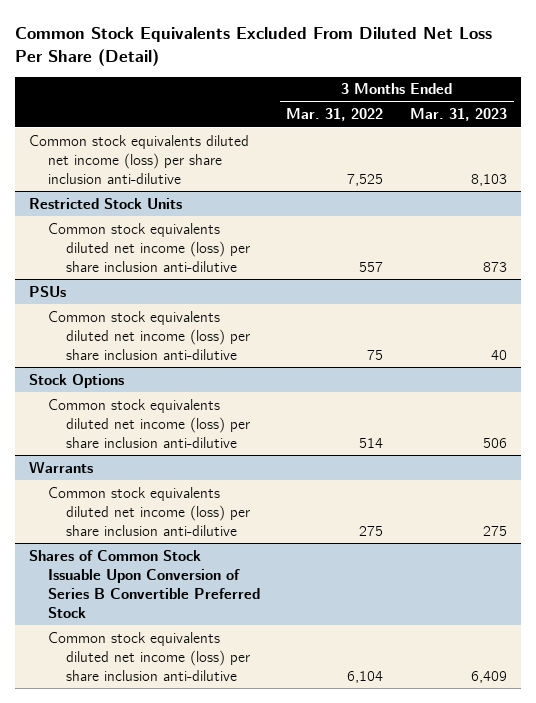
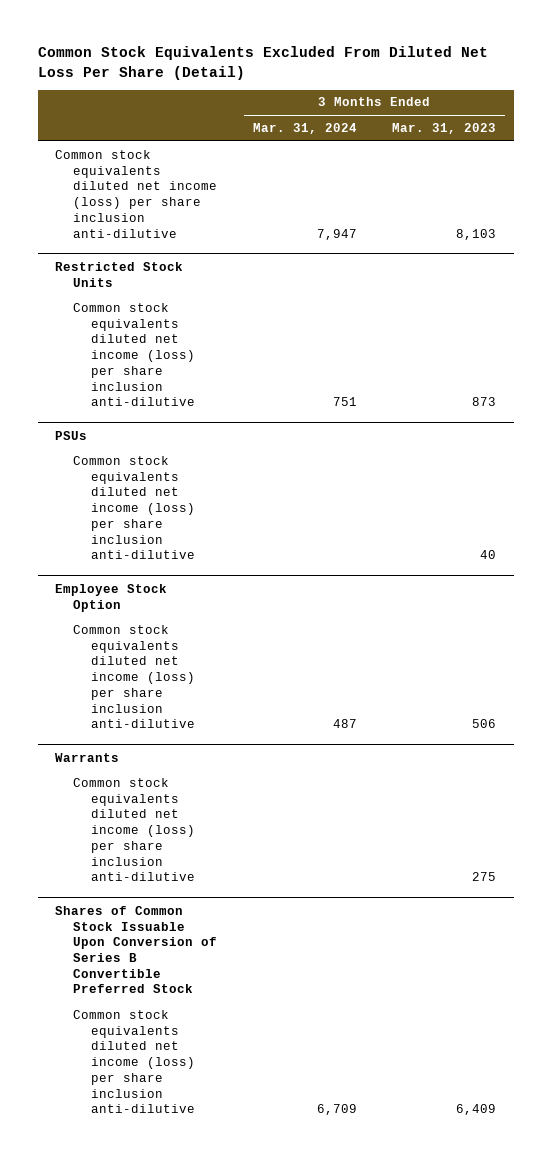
[286,108,384,122] Mar. 31, 2022 -> none
none -> [252,122,357,134] Mar. 31, 2024
[28,373,124,388] Stock Options -> [55,583,168,612] Employee Stock Option

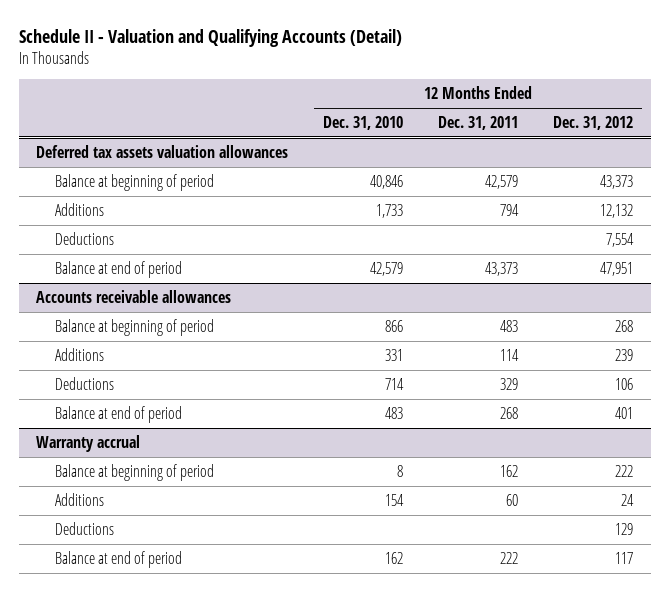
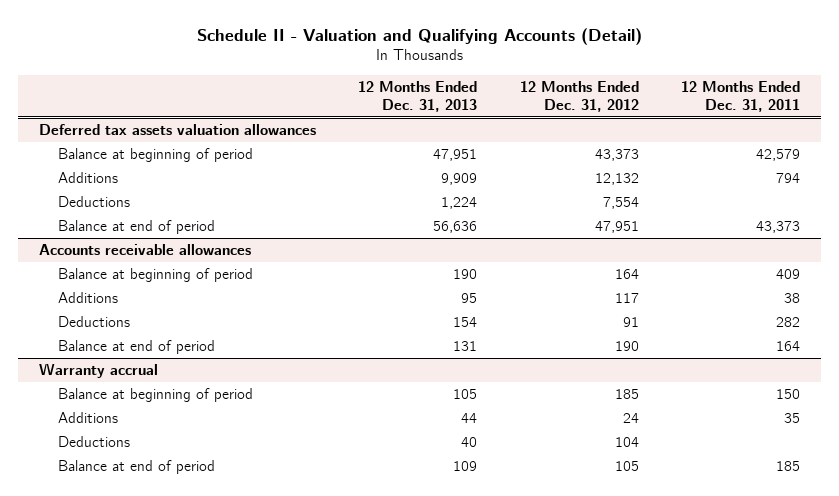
[323,115,404,130] Dec. 31, 2010 -> none
none -> [358,81,478,112] 12 Months Ended Dec. 31, 2013
[500,319,519,332] 483 -> [776,269,801,280] 409
[615,319,634,332] 268 -> [614,269,639,280] 164
[500,348,520,361] 114 -> [784,293,801,304] 38
[615,348,634,361] 239 -> [614,293,639,304] 117
[500,377,519,390] 329 -> [776,317,801,328] 282
[615,377,634,390] 106 -> [622,317,639,328] 91
[500,406,519,419] 268 -> [776,341,801,352] 164
[615,406,634,419] 401 -> [614,341,639,352] 190
[500,464,519,477] 162 -> [776,389,801,400] 150
[615,464,634,477] 222 -> [614,389,639,400] 185
[506,493,519,506] 60 -> [784,413,801,424] 35
[615,522,634,535] 129 -> [614,437,639,448] 104
[500,551,519,564] 222 -> [776,461,801,472] 185
[615,551,634,564] 117 -> [614,461,639,472] 105

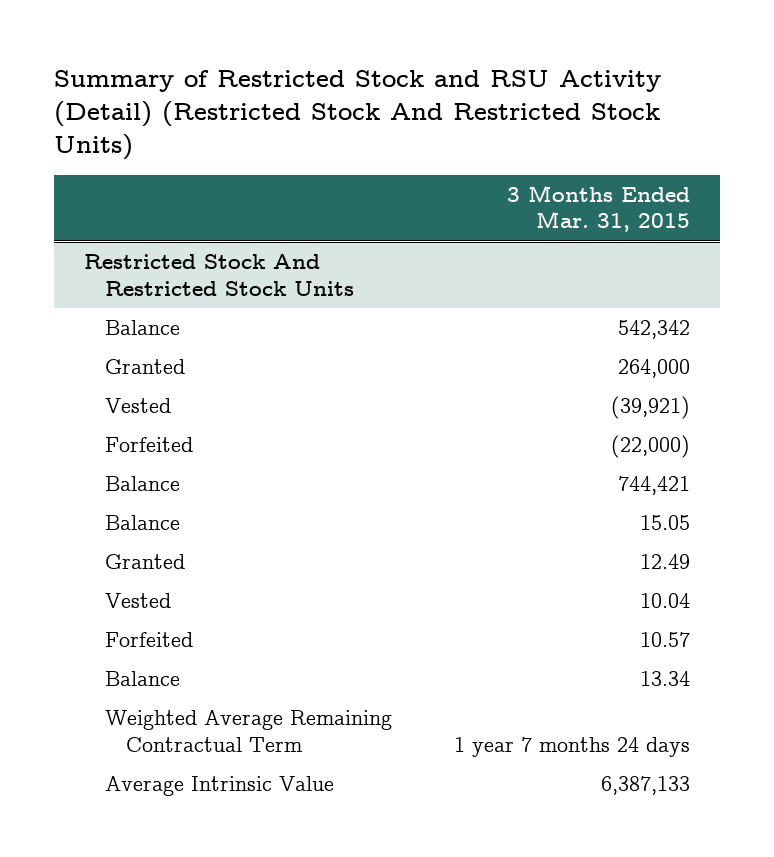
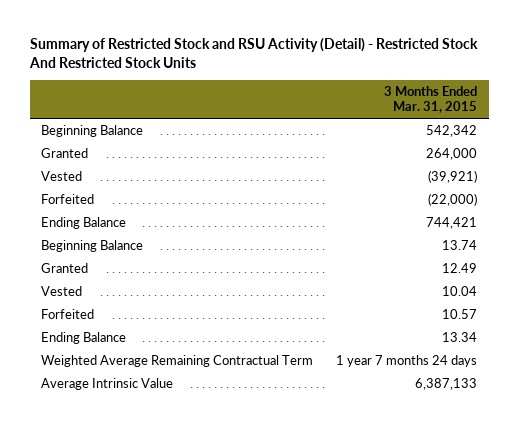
[53,69,661,161] Summary of Restricted Stock and RSU Activity (Detail) (Restricted Stock And Restricted Stock Units) -> [29,38,479,69] Summary of Restricted Stock and RSU Activity (Detail) - Restricted Stock And Restricted Stock Units
[84,253,355,296] Restricted Stock And Restricted Stock Units -> none
[105,319,181,335] Balance -> [41,124,144,137] Beginning Balance
[105,475,181,491] Balance -> [41,216,127,229] Ending Balance
[105,514,181,530] Balance -> [41,239,144,252] Beginning Balance
[639,514,690,530] 15.05 -> [442,239,478,250] 13.74
[105,670,181,686] Balance -> [41,331,127,344] Ending Balance

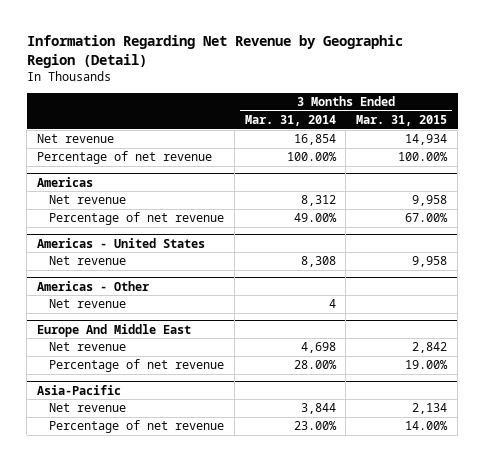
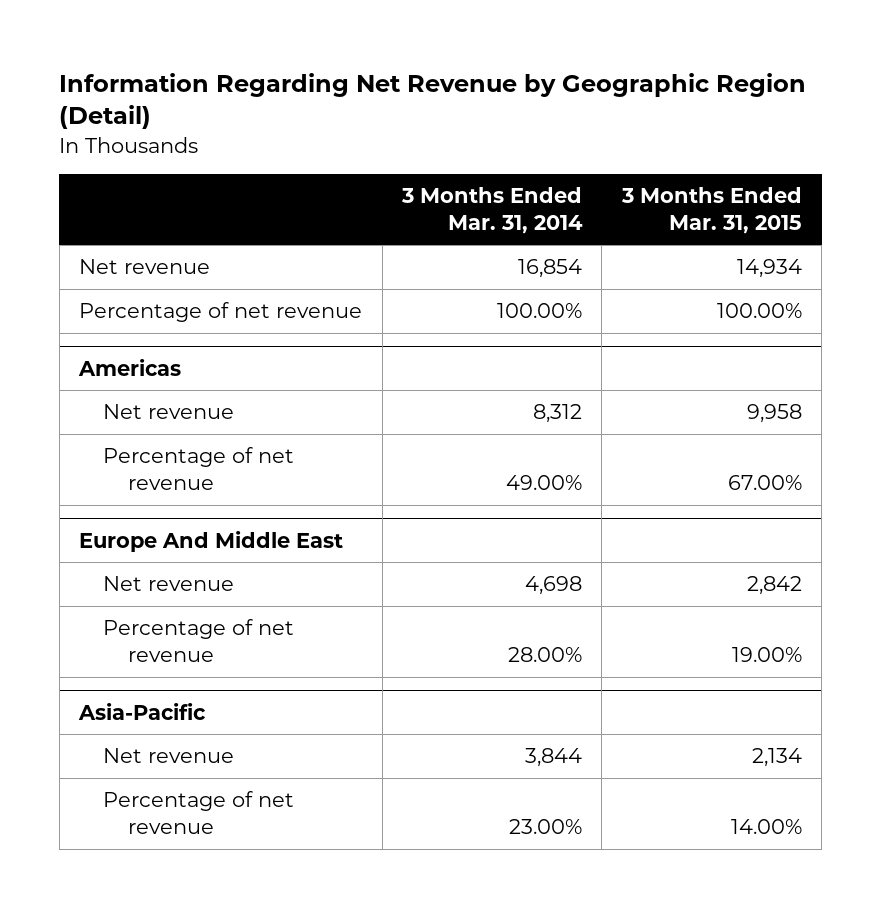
[37,237,206,248] Americas - United States -> none
[49,256,127,266] Net revenue -> none
[37,280,150,291] Americas - Other -> none
[49,299,127,309] Net revenue -> none

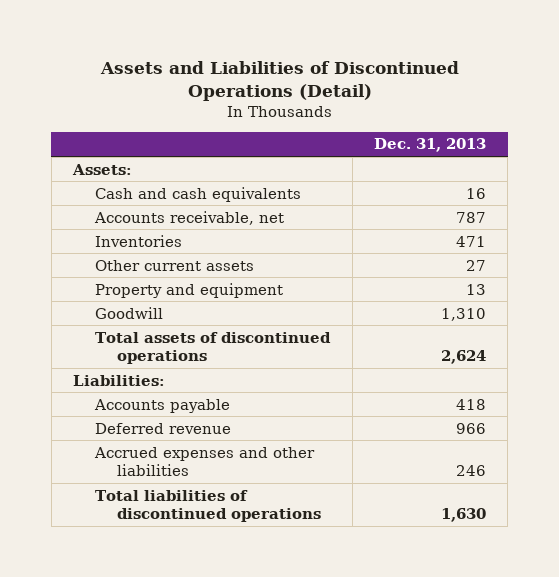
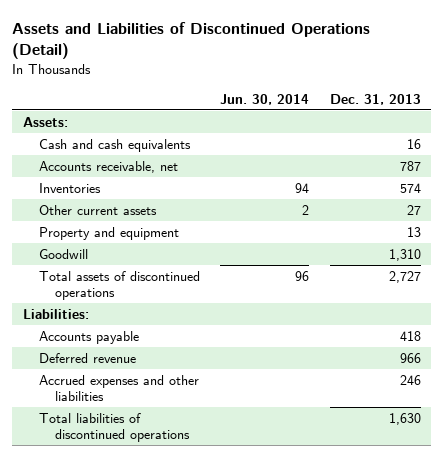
none -> [220,93,310,105] Jun. 30, 2014
[455,235,486,247] 471 -> [400,182,422,193] 574
[440,350,486,365] 2,624 -> [389,270,422,283] 2,727

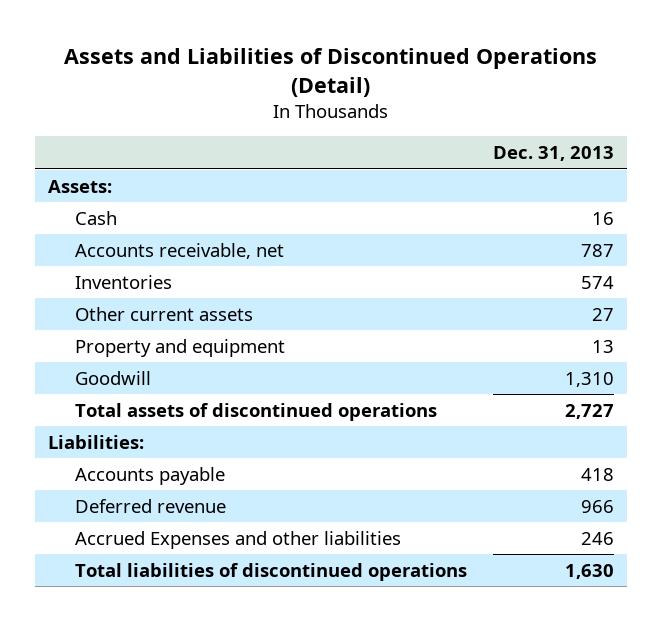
[220,93,310,105] Jun. 30, 2014 -> none
[38,138,191,152] Cash and cash equivalents -> [75,210,118,225] Cash
[38,374,199,402] Accrued expenses and other liabilities -> [75,530,402,549] Accrued Expenses and other liabilities

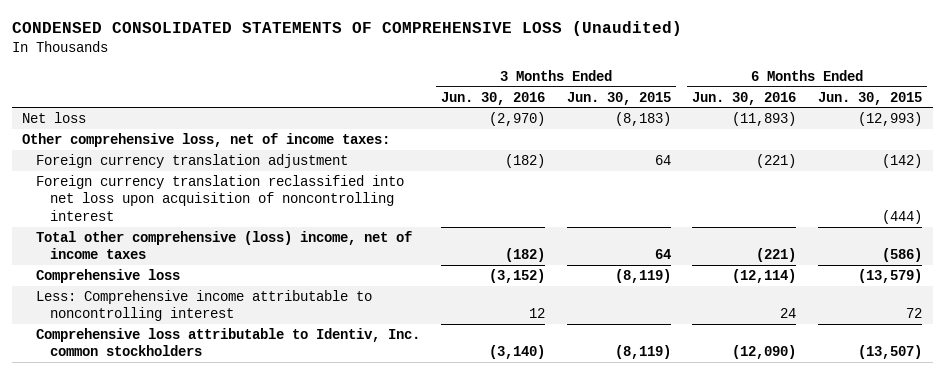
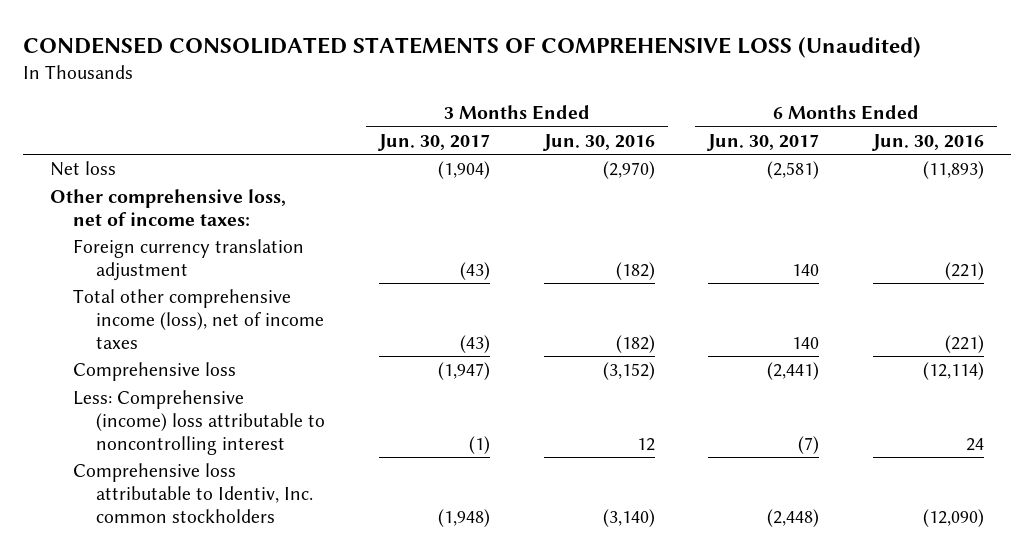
[566,91,671,105] Jun. 30, 2015 -> none
[817,91,922,105] Jun. 30, 2015 -> none
none -> [377,133,490,151] Jun. 30, 2017
none -> [707,133,820,151] Jun. 30, 2017
[35,174,404,221] Foreign currency translation reclassified into net loss upon acquisition of noncontrolling interest -> none
[35,230,412,260] Total other comprehensive (loss) income, net of income taxes -> [73,289,325,349] Total other comprehensive income (loss), net of income taxes
[35,289,372,322] Less: Comprehensive income attributable to noncontrolling interest -> [73,390,326,455] Less: Comprehensive (income) loss attributable to noncontrolling interest

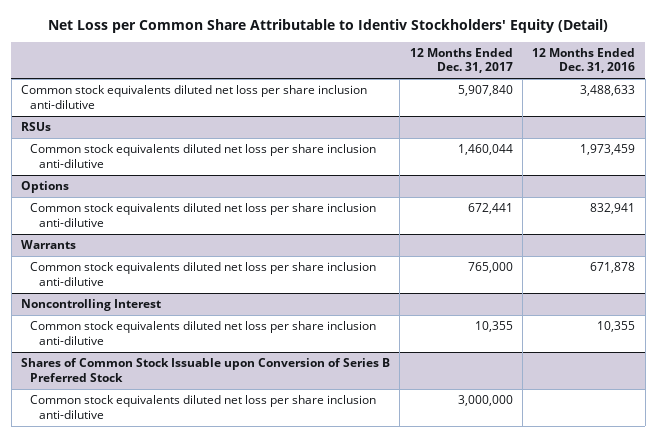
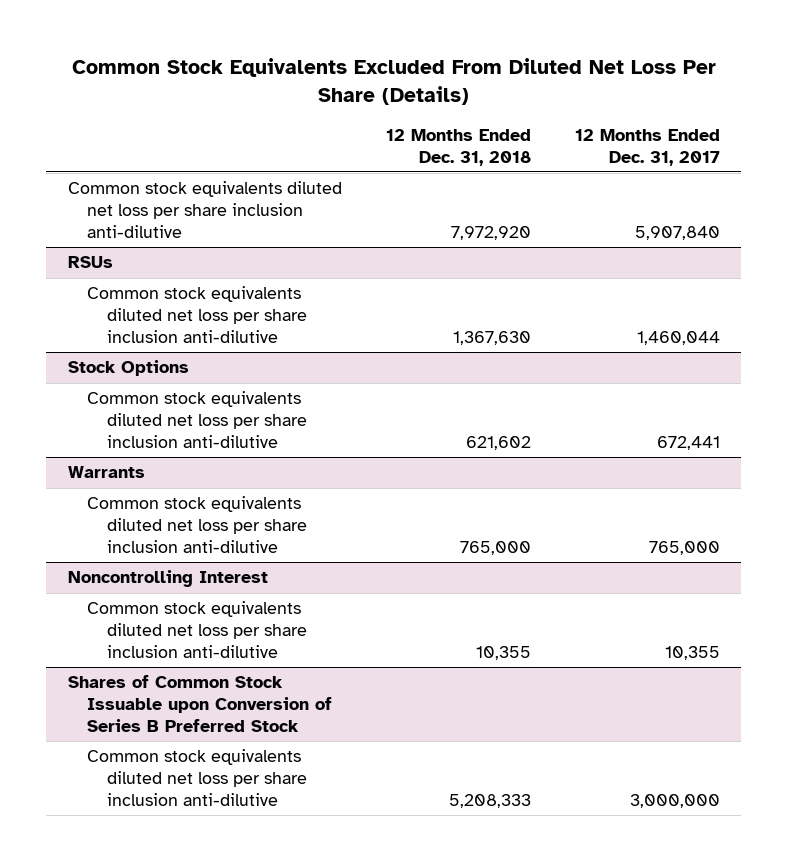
[48,18,609,33] Net Loss per Common Share Attributable to Identiv Stockholders' Equity (Detail) -> [71,57,716,105] Common Stock Equivalents Excluded From Diluted Net Loss Per Share (Details)
[532,48,636,74] 12 Months Ended Dec. 31, 2016 -> none
none -> [385,128,531,166] 12 Months Ended Dec. 31, 2018
[21,181,70,194] Options -> [68,360,190,377] Stock Options

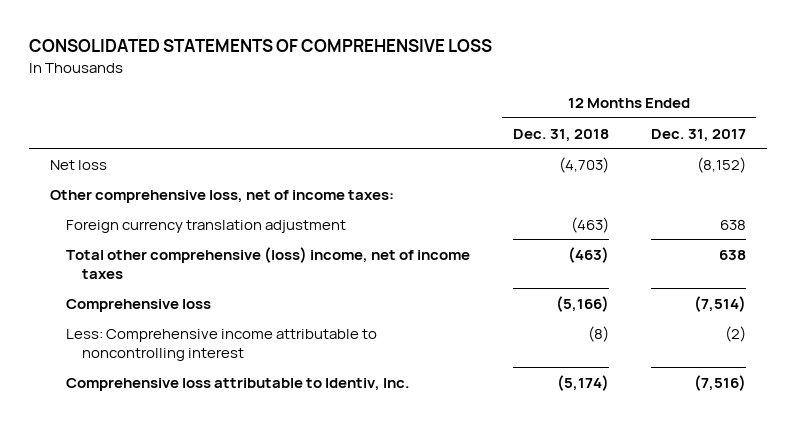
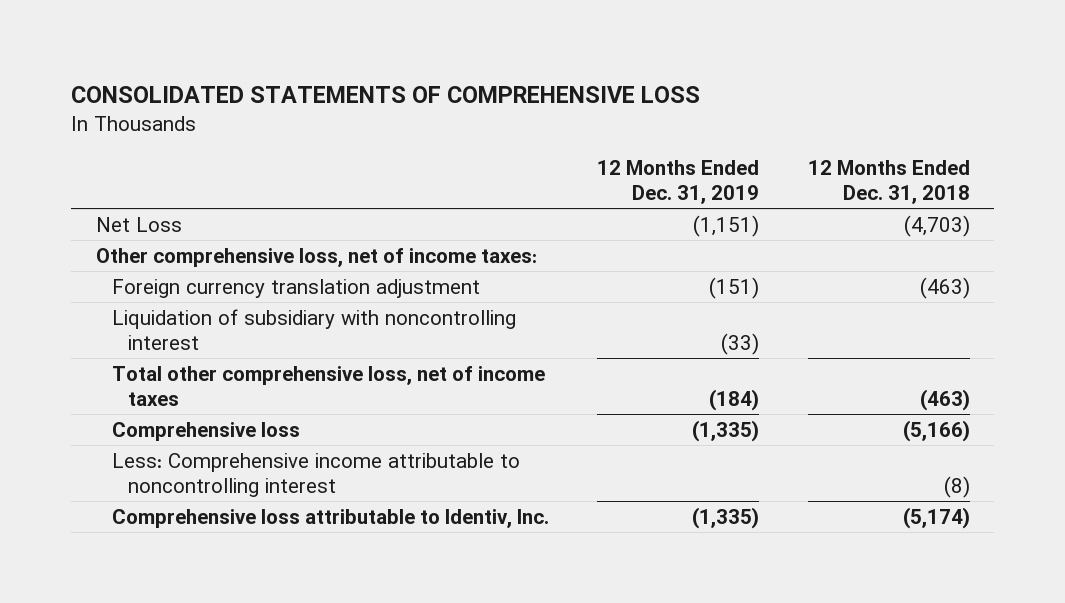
[650,128,746,142] Dec. 31, 2017 -> none
none -> [597,159,760,205] 12 Months Ended Dec. 31, 2019
[50,159,108,170] Net loss -> [95,216,182,232] Net Loss
none -> [111,308,516,351] Liquidation of subsidiary with noncontrolling interest
[66,246,471,279] Total other comprehensive (loss) income, net of income taxes -> [111,365,545,407] Total other comprehensive loss, net of income taxes

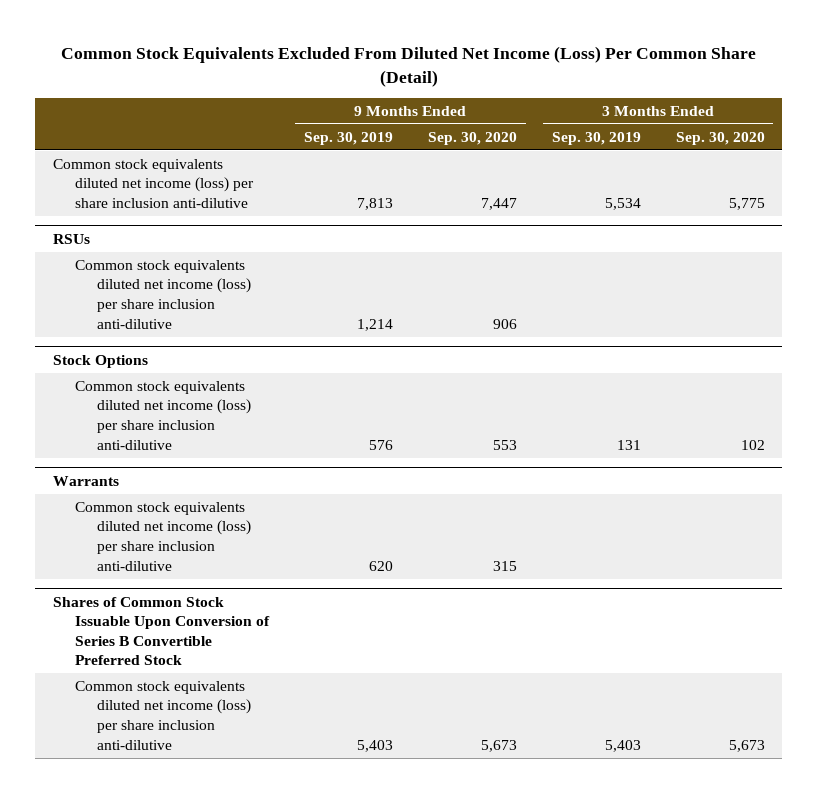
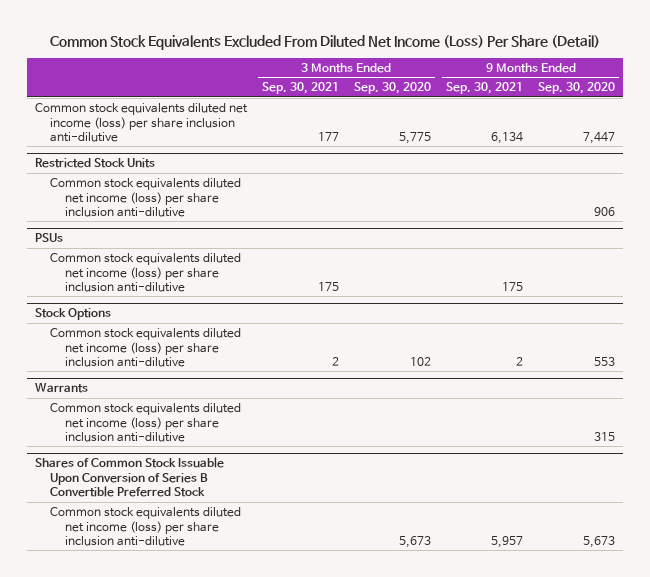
[60,46,756,87] Common Stock Equivalents Excluded From Diluted Net Income (Loss) Per Common Share (Detail) -> [50,34,601,50] Common Stock Equivalents Excluded From Diluted Net Income (Loss) Per Share (Detail)
[303,131,393,145] Sep. 30, 2019 -> none
[551,131,641,145] Sep. 30, 2019 -> none
none -> [261,82,339,95] Sep. 30, 2021
none -> [446,82,524,95] Sep. 30, 2021
[52,233,90,244] RSUs -> [34,158,155,169] Restricted Stock Units
none -> [34,233,63,243] PSUs
none -> [49,253,241,293] Common stock equivalents diluted net income (loss) per share inclusion anti-dilutive

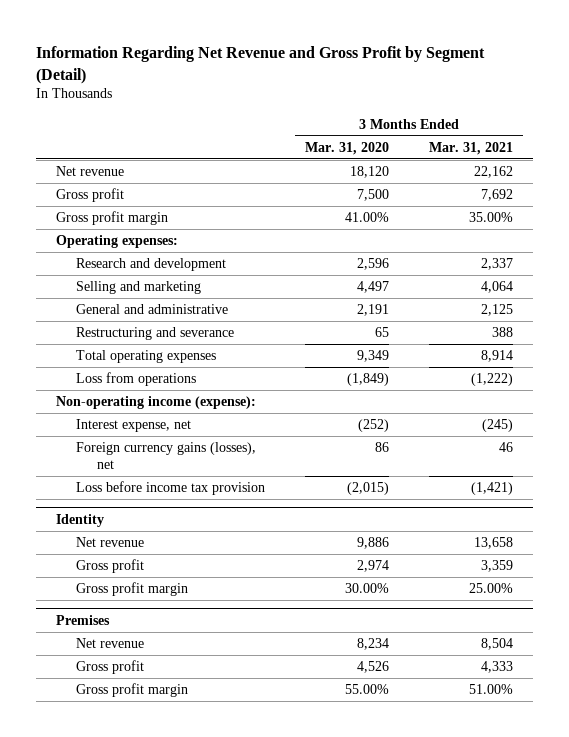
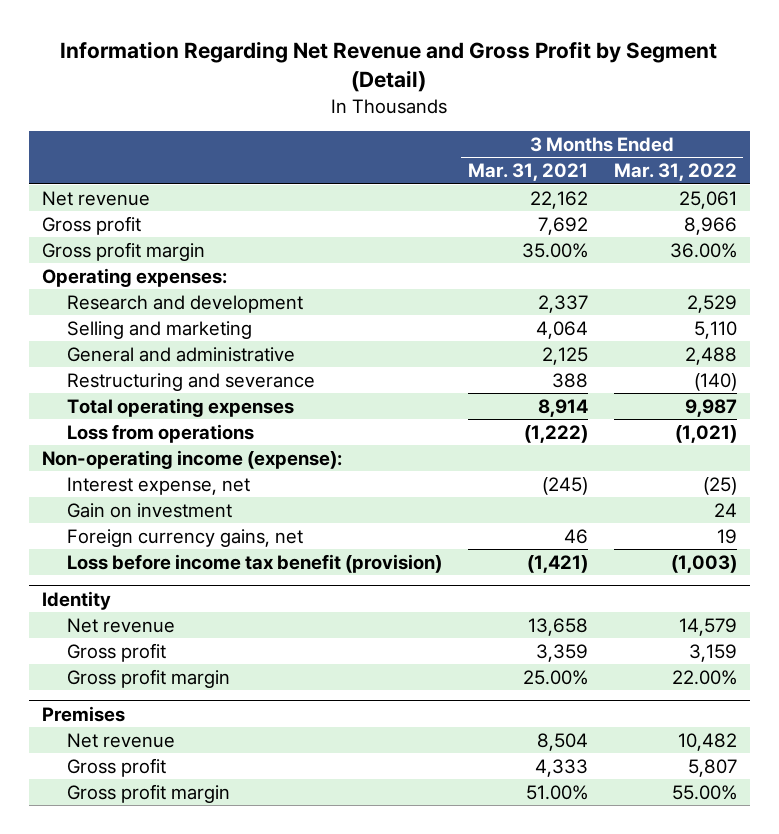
[305,141,390,155] Mar. 31, 2020 -> none
none -> [613,163,737,182] Mar. 31, 2022
none -> [66,502,232,518] Gain on investment
[76,442,257,470] Foreign currency gains (losses), net -> [66,528,303,547] Foreign currency gains, net
[76,481,266,496] Loss before income tax provision -> [66,553,442,573] Loss before income tax benefit (provision)

